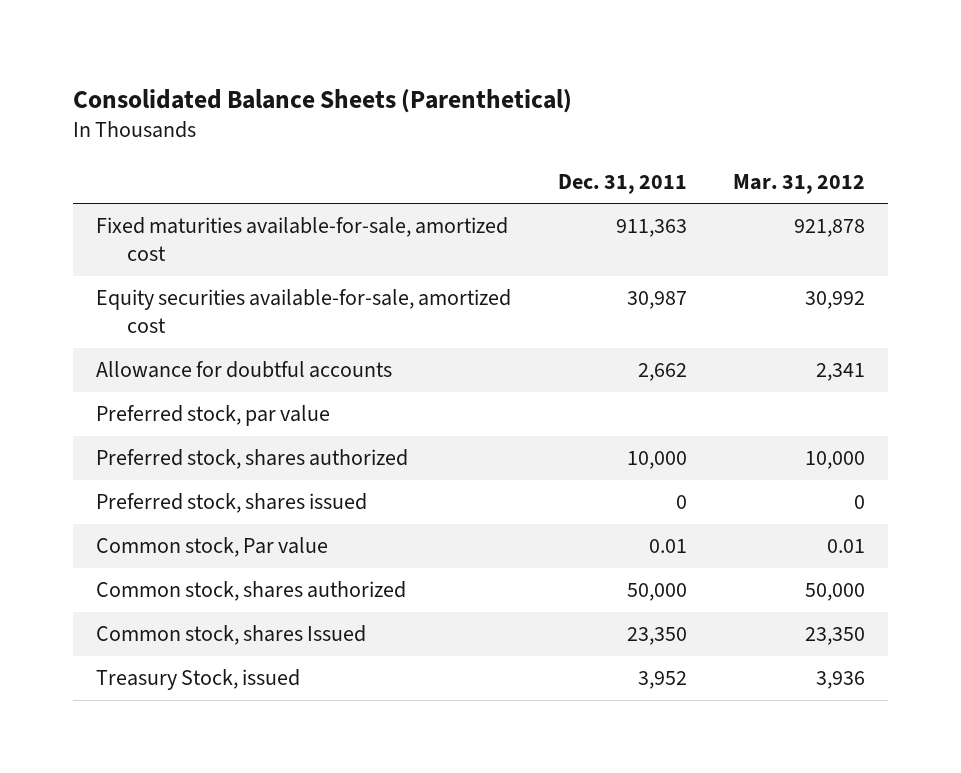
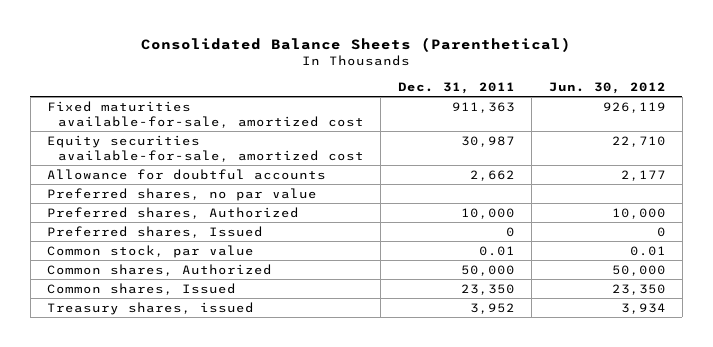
[732,173,865,194] Mar. 31, 2012 -> none
none -> [548,81,666,94] Jun. 30, 2012
[96,405,331,427] Preferred stock, par value -> [47,187,318,201] Preferred shares, no par value
[96,449,409,470] Preferred stock, shares authorized -> [47,206,300,219] Preferred shares, Authorized
[96,493,368,514] Preferred stock, shares issued -> [47,225,264,238] Preferred shares, Issued
[96,537,329,558] Common stock, Par value -> [47,244,255,258] Common stock, par value
[96,581,407,602] Common stock, shares authorized -> [47,263,273,276] Common shares, Authorized
[96,625,367,646] Common stock, shares Issued -> [47,282,237,295] Common shares, Issued
[96,669,301,691] Treasury Stock, issued -> [47,301,255,315] Treasury shares, issued

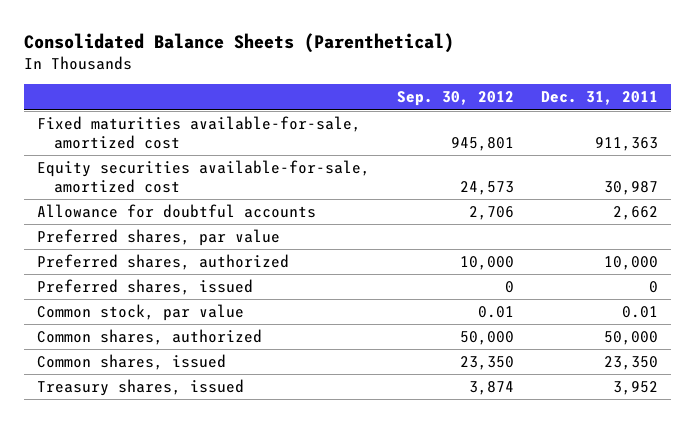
[548,81,666,94] Jun. 30, 2012 -> none
none -> [397,91,515,107] Sep. 30, 2012
[47,187,318,201] Preferred shares, no par value -> [37,228,281,246] Preferred shares, par value
[47,206,300,219] Preferred shares, Authorized -> [37,253,290,270] Preferred shares, authorized
[47,225,264,238] Preferred shares, Issued -> [37,278,254,295] Preferred shares, issued
[47,263,273,276] Common shares, Authorized -> [37,328,263,345] Common shares, authorized
[47,282,237,295] Common shares, Issued -> [37,353,227,370] Common shares, issued

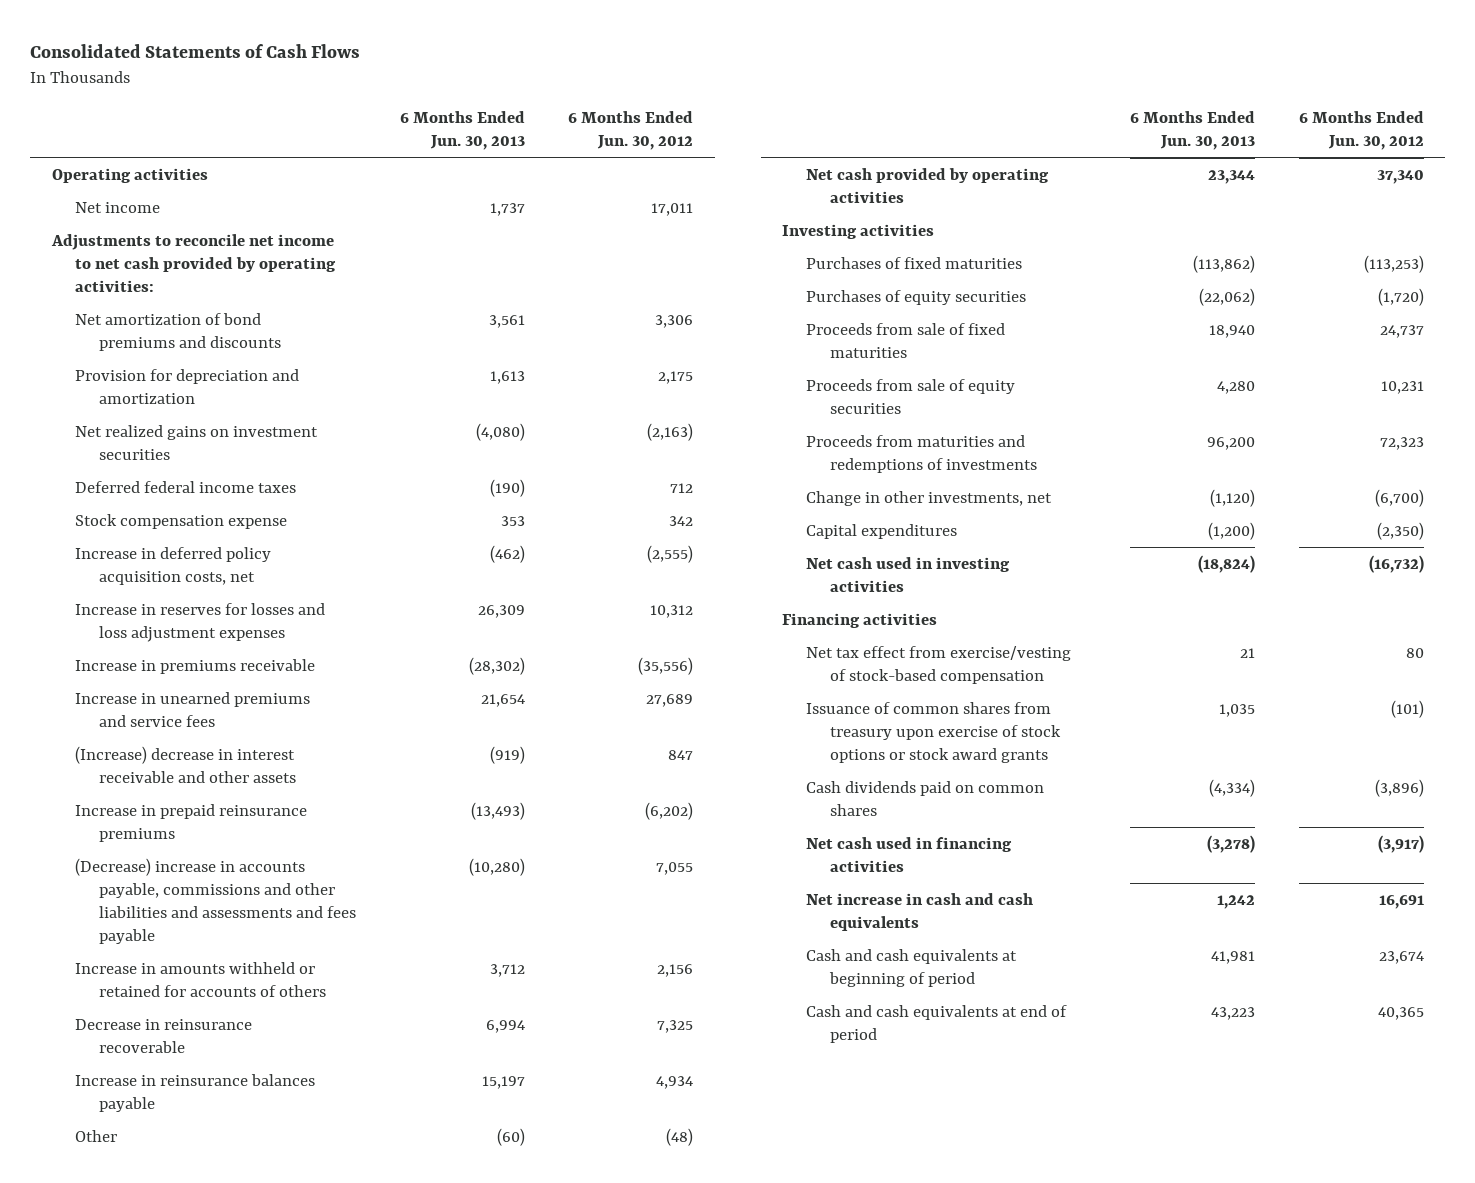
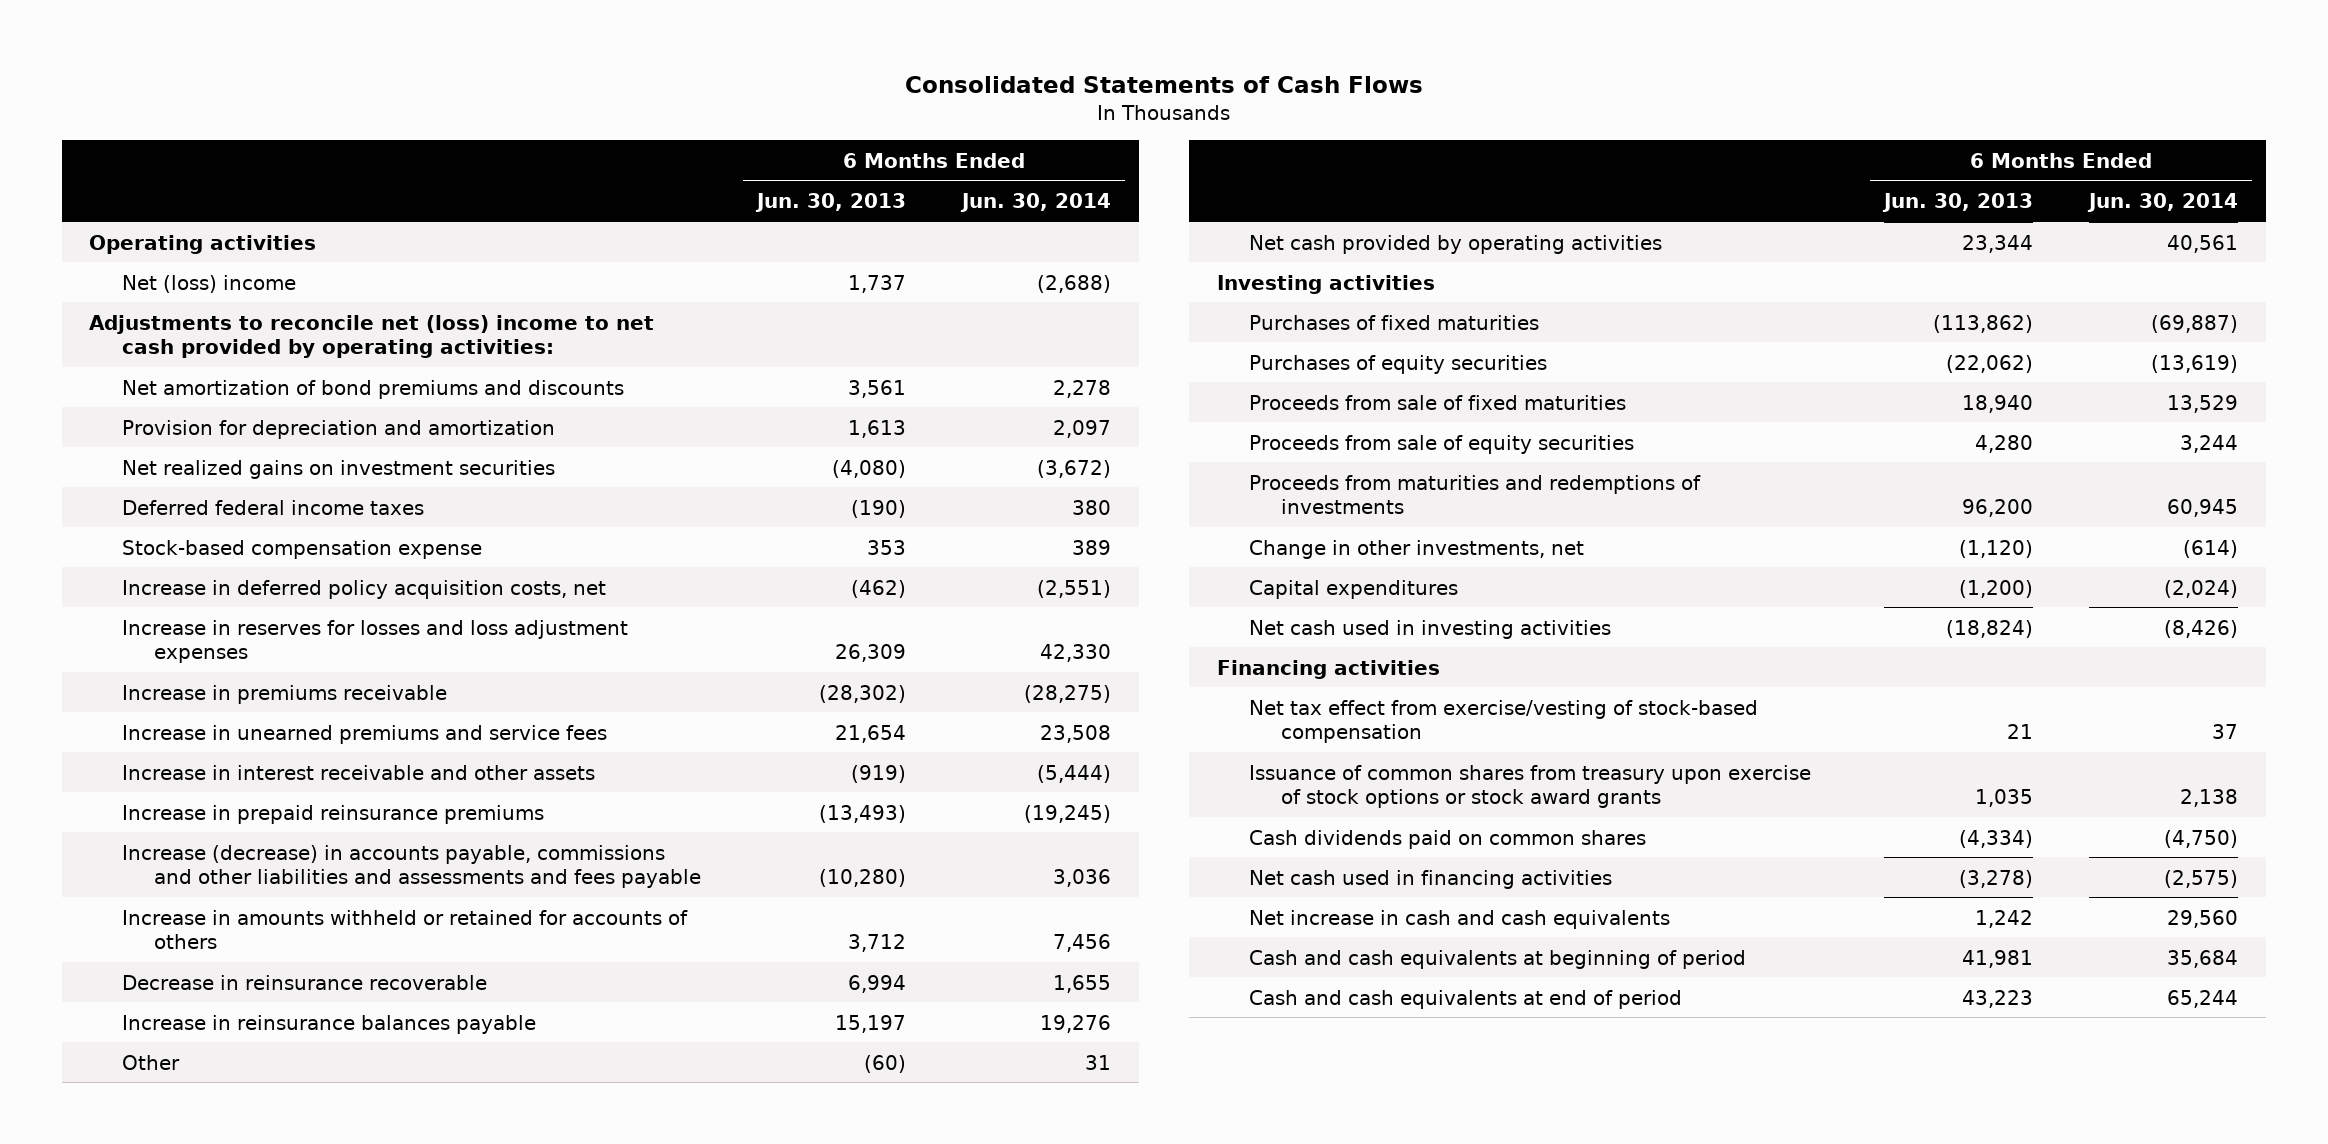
[568,111,694,151] 6 Months Ended Jun. 30, 2012 -> none
none -> [959,193,1111,213] Jun. 30, 2014
[75,201,161,213] Net income -> [121,274,296,293] Net (loss) income
[50,233,337,292] Adjustments to reconcile net income to net cash provided by operating activities: -> [89,314,655,359] Adjustments to reconcile net (loss) income to net cash provided by operating activities:
[75,513,288,529] Stock compensation expense -> [121,539,482,559] Stock-based compensation expense
[75,745,297,783] (Increase) decrease in interest receivable and other assets -> [121,764,595,780] Increase in interest receivable and other assets
[75,857,357,944] (Decrease) increase in accounts payable, commissions and other liabilities and assessments and fees payable -> [121,844,701,889] Increase (decrease) in accounts payable, commissions and other liabilities and assessments and fees payable

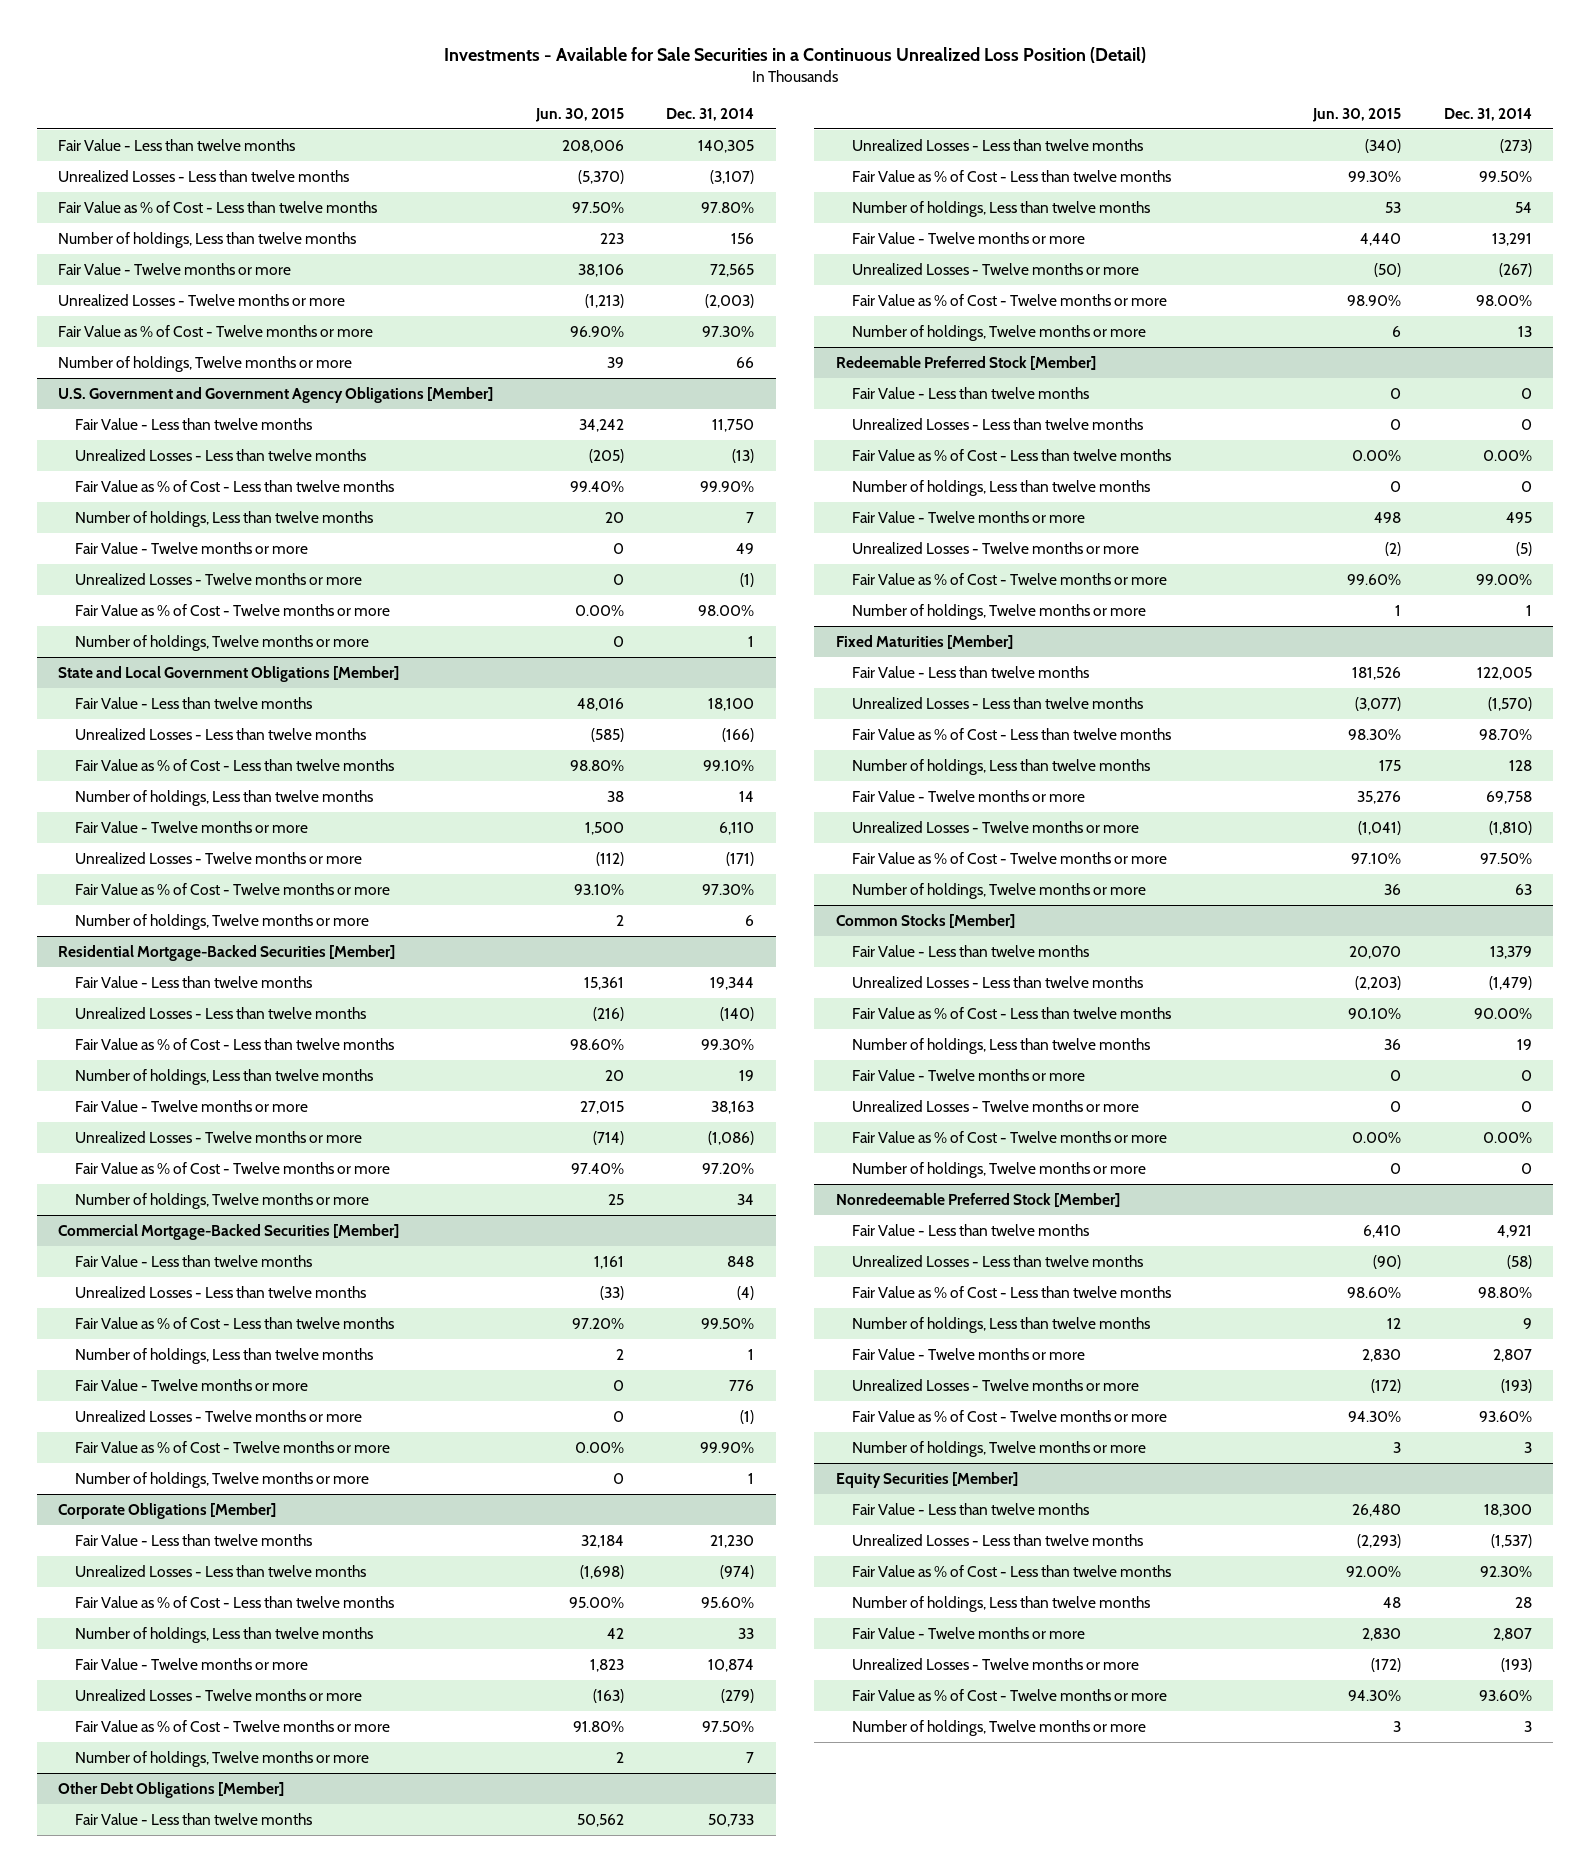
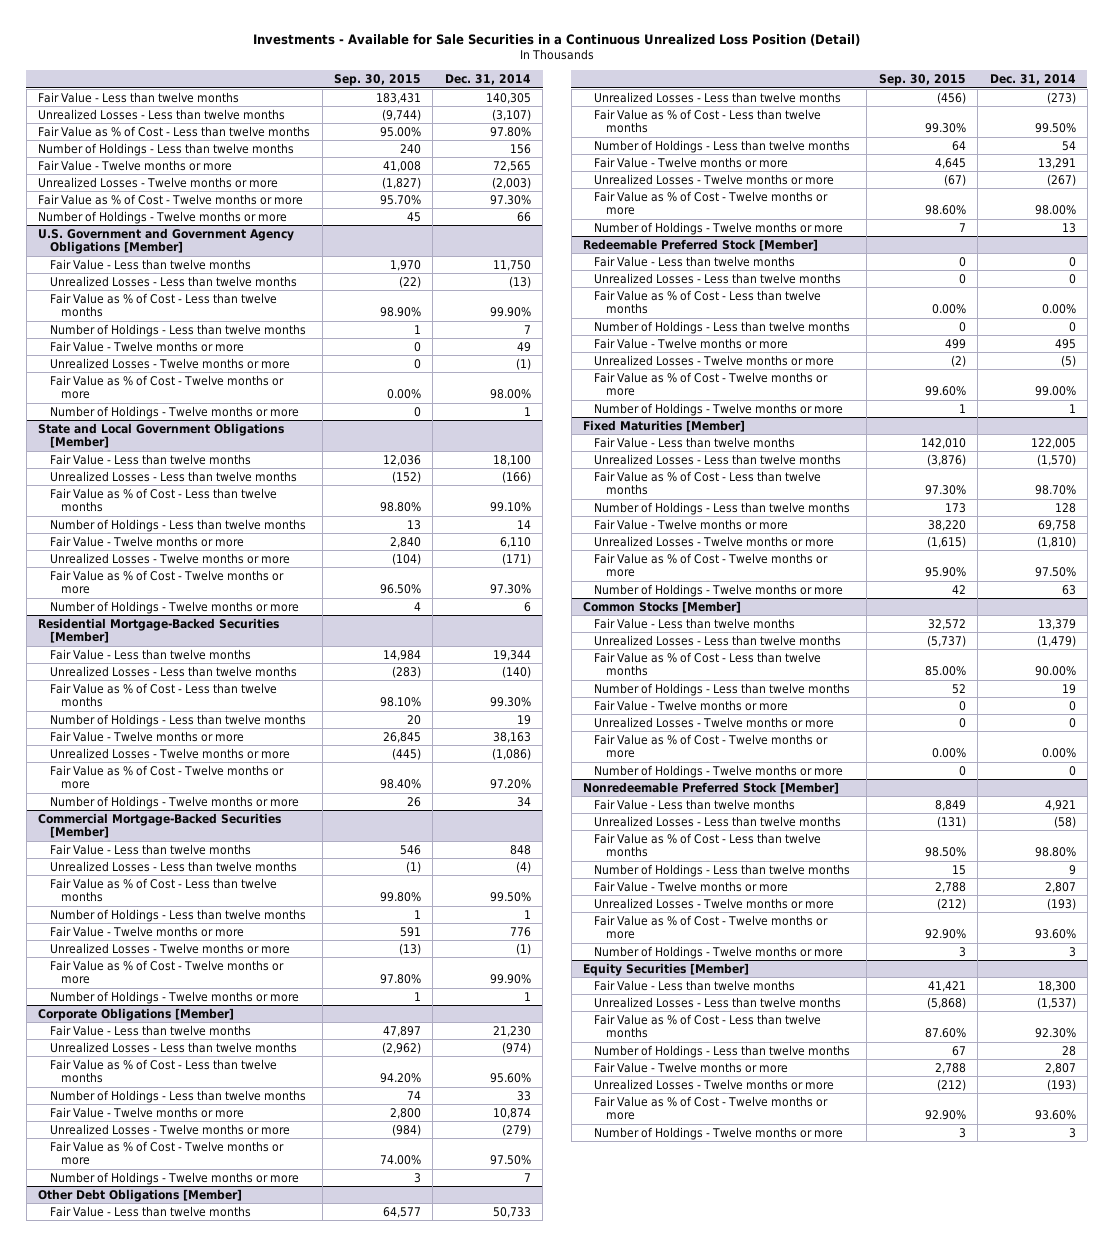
[534,107,624,122] Jun. 30, 2015 -> none
none -> [334,74,422,87] Sep. 30, 2015
[58,232,357,249] Number of holdings, Less than twelve months -> [38,142,295,156] Number of Holdings - Less than twelve months
[58,356,353,373] Number of holdings, Twelve months or more -> [38,210,288,224] Number of Holdings - Twelve months or more
[74,511,373,528] Number of holdings, Less than twelve months -> [49,323,306,337] Number of Holdings - Less than twelve months
[74,635,369,652] Number of holdings, Twelve months or more -> [49,405,299,419] Number of Holdings - Twelve months or more
[74,790,373,807] Number of holdings, Less than twelve months -> [49,518,306,532] Number of Holdings - Less than twelve months
[74,914,369,931] Number of holdings, Twelve months or more -> [49,600,299,614] Number of Holdings - Twelve months or more
[74,1069,373,1086] Number of holdings, Less than twelve months -> [49,713,306,727] Number of Holdings - Less than twelve months
[74,1193,369,1210] Number of holdings, Twelve months or more -> [49,795,299,809] Number of Holdings - Twelve months or more
[74,1348,373,1365] Number of holdings, Less than twelve months -> [49,908,306,922] Number of Holdings - Less than twelve months
[74,1472,369,1489] Number of holdings, Twelve months or more -> [49,990,299,1004] Number of Holdings - Twelve months or more
[74,1627,373,1644] Number of holdings, Less than twelve months -> [49,1089,306,1103] Number of Holdings - Less than twelve months
[74,1751,369,1768] Number of holdings, Twelve months or more -> [49,1171,299,1185] Number of Holdings - Twelve months or more
[852,201,1151,218] Number of holdings, Less than twelve months -> [594,139,851,153] Number of Holdings - Less than twelve months
[852,325,1147,342] Number of holdings, Twelve months or more -> [594,221,844,235] Number of Holdings - Twelve months or more
[852,480,1151,497] Number of holdings, Less than twelve months -> [594,320,851,334] Number of Holdings - Less than twelve months
[852,604,1147,621] Number of holdings, Twelve months or more -> [594,402,844,416] Number of Holdings - Twelve months or more
[852,759,1151,776] Number of holdings, Less than twelve months -> [594,501,851,515] Number of Holdings - Less than twelve months
[852,883,1147,900] Number of holdings, Twelve months or more -> [594,583,844,597] Number of Holdings - Twelve months or more
[852,1038,1151,1055] Number of holdings, Less than twelve months -> [594,682,851,696] Number of Holdings - Less than twelve months
[852,1162,1147,1179] Number of holdings, Twelve months or more -> [594,764,844,778] Number of Holdings - Twelve months or more
[852,1317,1151,1334] Number of holdings, Less than twelve months -> [594,863,851,877] Number of Holdings - Less than twelve months
[852,1441,1147,1458] Number of holdings, Twelve months or more -> [594,945,844,959] Number of Holdings - Twelve months or more
[852,1596,1151,1613] Number of holdings, Less than twelve months -> [594,1044,851,1058] Number of Holdings - Less than twelve months
[852,1720,1147,1737] Number of holdings, Twelve months or more -> [594,1126,844,1140] Number of Holdings - Twelve months or more

